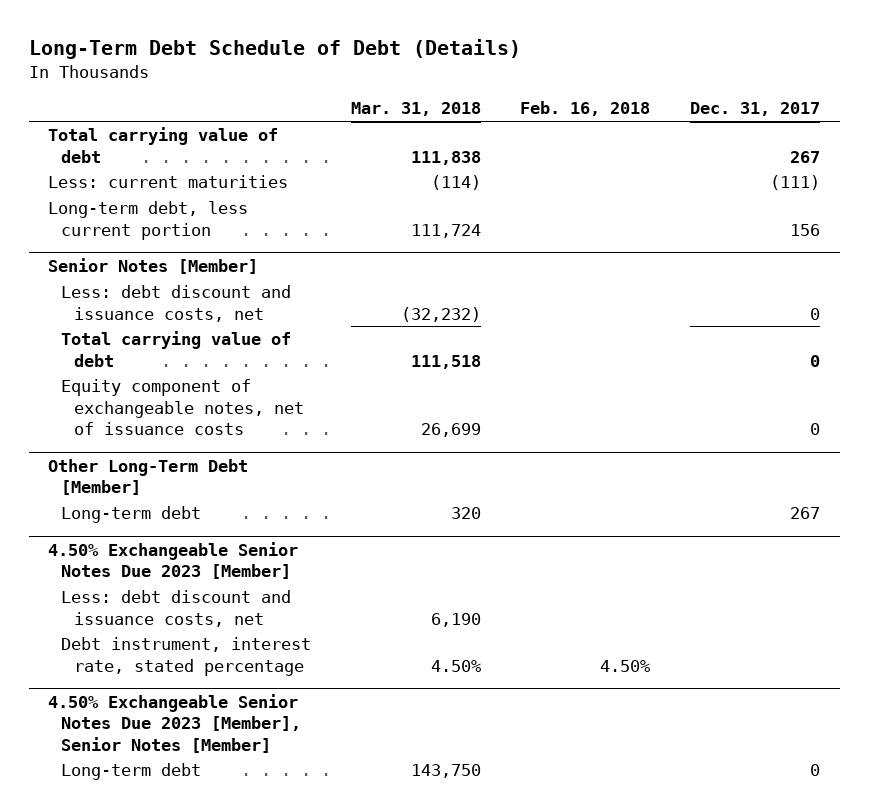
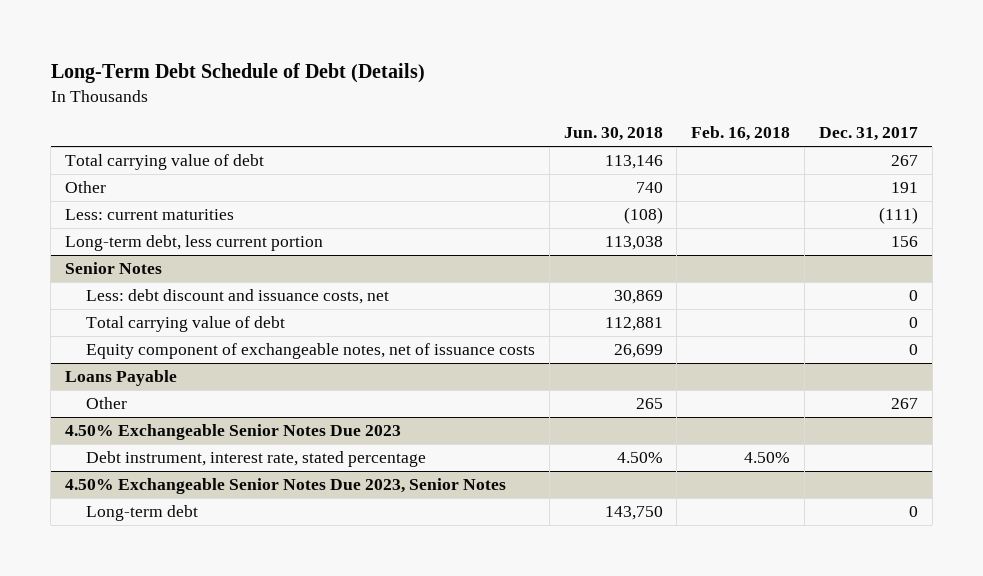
[350,102,481,117] Mar. 31, 2018 -> none
none -> [563,127,663,142] Jun. 30, 2018
none -> [65,181,107,194] Other
[48,257,259,274] Senior Notes [Member] -> [65,262,163,275] Senior Notes
[48,458,249,496] Other Long-Term Debt [Member] -> none
[61,590,292,627] Less: debt discount and issuance costs, net -> none
none -> [65,370,178,387] Loans Payable
[61,506,202,524] Long-term debt -> [85,397,127,410] Other
[48,541,299,580] 4.50% Exchangeable Senior Notes Due 2023 [Member] -> [65,424,402,441] 4.50% Exchangeable Senior Notes Due 2023
[48,693,302,753] 4.50% Exchangeable Senior Notes Due 2023 [Member], Senior Notes [Member] -> [65,478,507,495] 4.50% Exchangeable Senior Notes Due 2023, Senior Notes

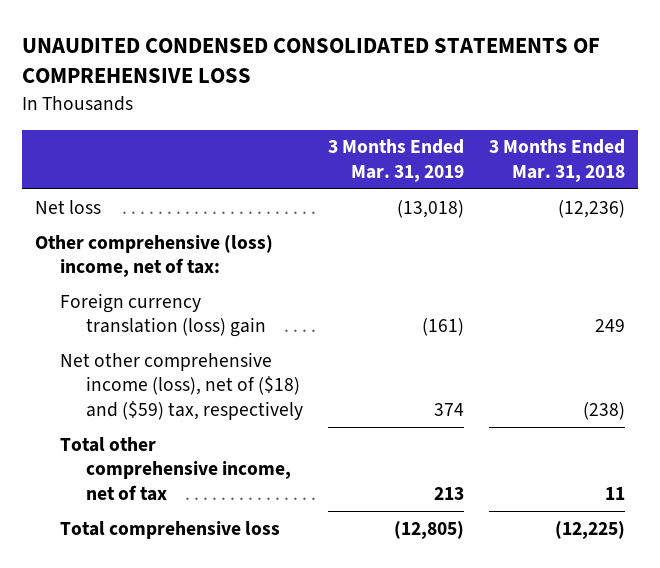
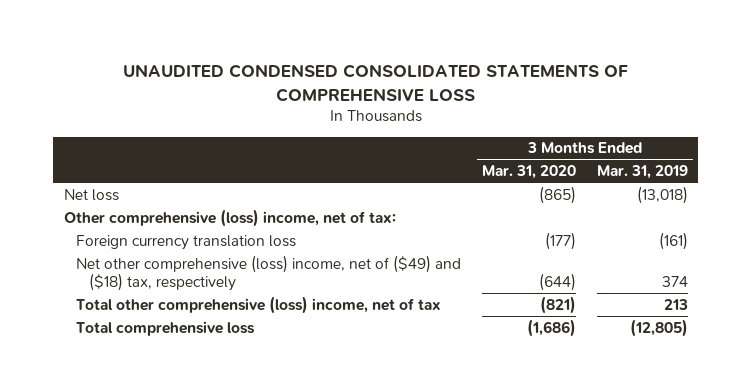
[489,139,626,182] 3 Months Ended Mar. 31, 2018 -> none
none -> [482,165,577,180] Mar. 31, 2020
[60,292,267,338] Foreign currency translation (loss) gain -> [76,234,297,250] Foreign currency translation loss
[60,351,304,420] Net other comprehensive income (loss), net of ($18) and ($59) tax, respectively -> [76,254,462,291] Net other comprehensive (loss) income, net of ($49) and ($18) tax, respectively
[60,436,292,501] Total other comprehensive income, net of tax -> [76,295,442,314] Total other comprehensive (loss) income, net of tax

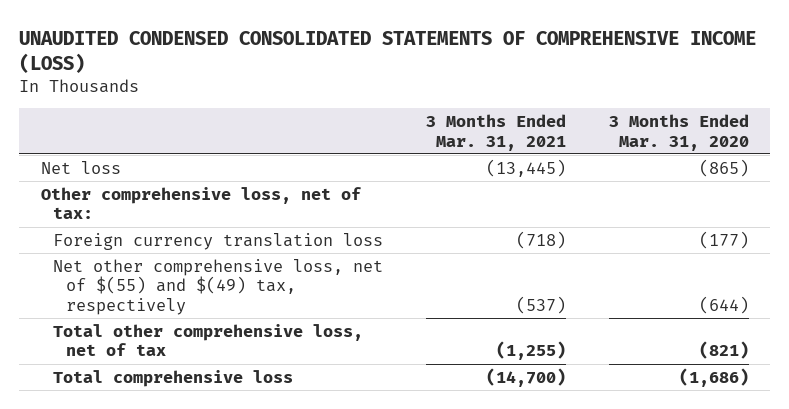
[122,64,628,102] UNAUDITED CONDENSED CONSOLIDATED STATEMENTS OF COMPREHENSIVE LOSS -> [19,30,757,73] UNAUDITED CONDENSED CONSOLIDATED STATEMENTS OF COMPREHENSIVE INCOME (LOSS)
[596,165,688,180] Mar. 31, 2019 -> none
none -> [426,113,567,151] 3 Months Ended Mar. 31, 2021
[63,208,396,227] Other comprehensive (loss) income, net of tax: -> [40,186,361,220] Other comprehensive loss, net of tax:
[76,254,462,291] Net other comprehensive (loss) income, net of ($49) and ($18) tax, respectively -> [53,258,384,316] Net other comprehensive loss, net of $(55) and $(49) tax, respectively
[76,295,442,314] Total other comprehensive (loss) income, net of tax -> [53,323,364,357] Total other comprehensive loss, net of tax

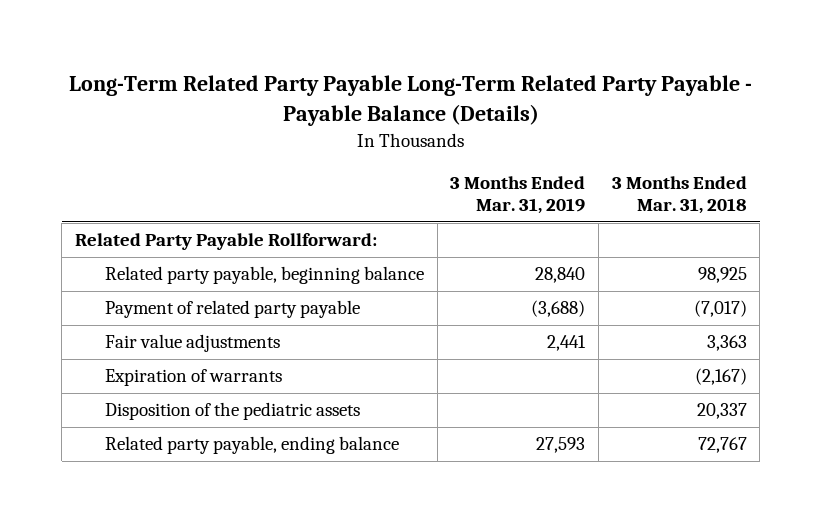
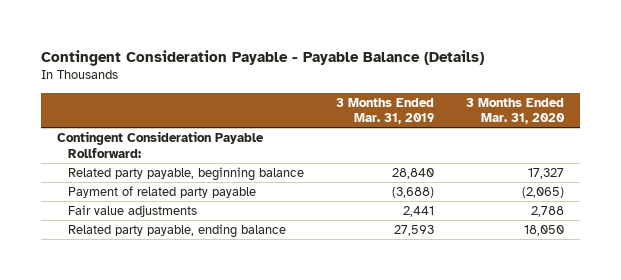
[68,75,752,126] Long-Term Related Party Payable Long-Term Related Party Payable - Payable Balance (Details) -> [41,49,485,66] Contingent Consideration Payable - Payable Balance (Details)
[611,176,747,215] 3 Months Ended Mar. 31, 2018 -> none
none -> [466,97,566,125] 3 Months Ended Mar. 31, 2020
[74,233,377,251] Related Party Payable Rollforward: -> [57,131,265,158] Contingent Consideration Payable Rollforward:
[104,369,282,387] Expiration of warrants -> none
[104,402,360,421] Disposition of the pediatric assets -> none

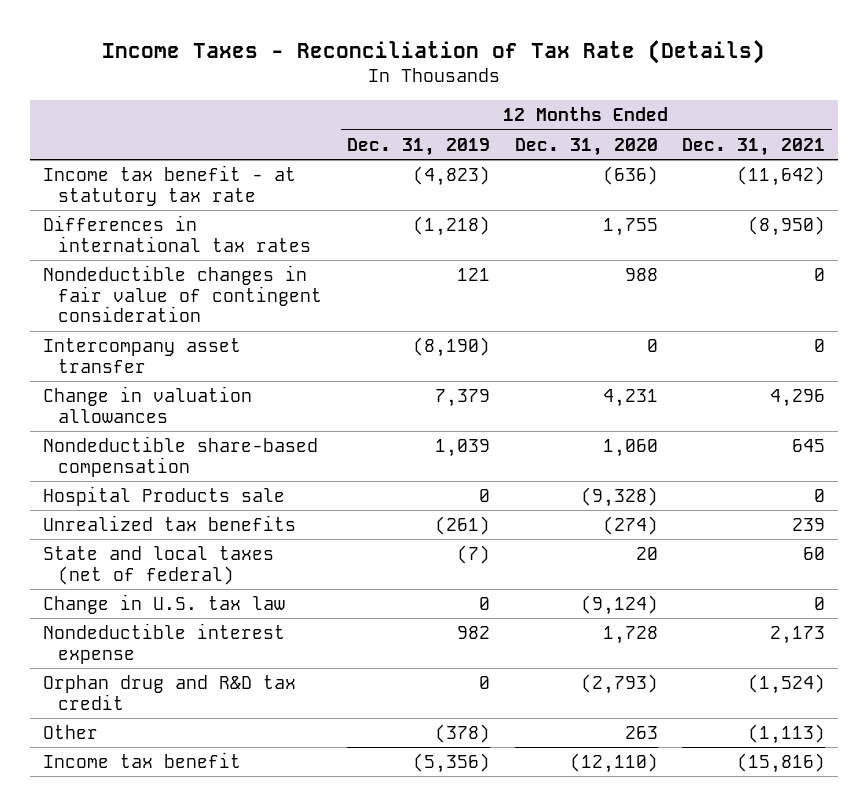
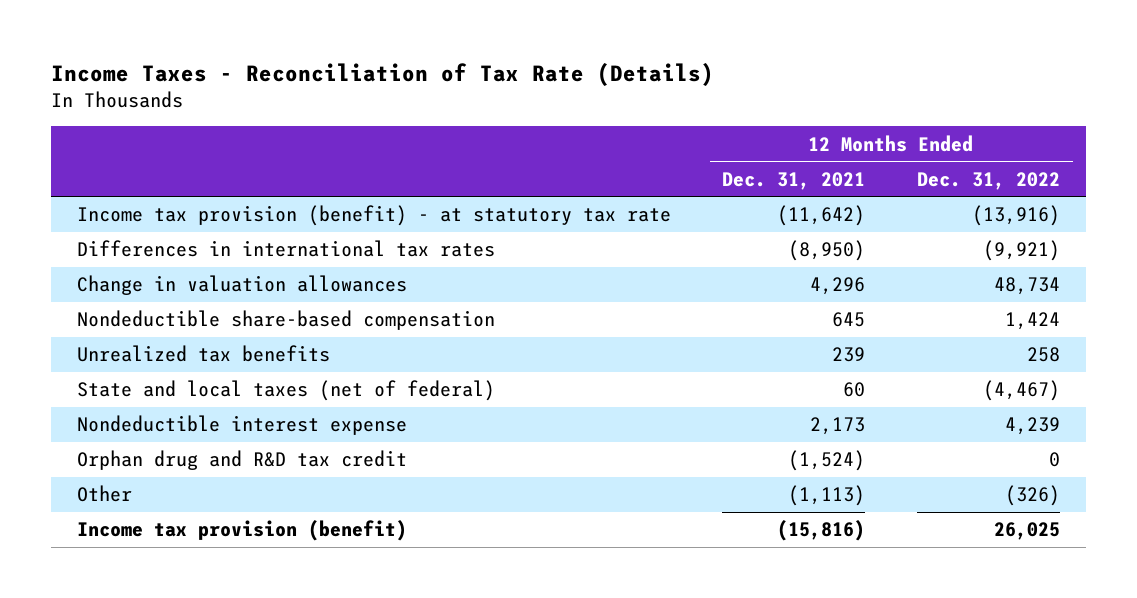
[346,137,490,156] Dec. 31, 2019 -> none
[514,137,658,156] Dec. 31, 2020 -> none
none -> [916,171,1060,190] Dec. 31, 2022
[42,164,296,206] Income tax benefit - at statutory tax rate -> [76,205,671,227] Income tax provision (benefit) - at statutory tax rate
[42,264,323,323] Nondeductible changes in fair value of contingent consideration -> none
[42,337,241,373] Intercompany asset transfer -> none
[42,485,285,506] Hospital Products sale -> none
[42,593,285,614] Change in U.S. tax law -> none
[42,751,241,768] Income tax benefit -> [76,520,407,542] Income tax provision (benefit)

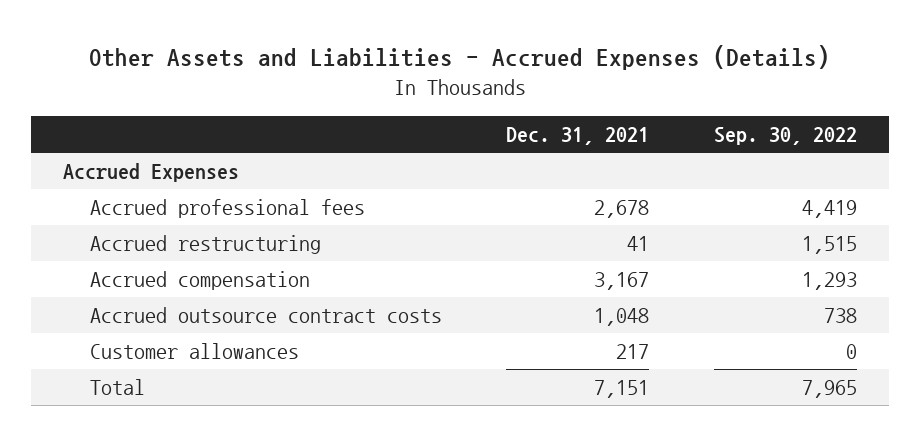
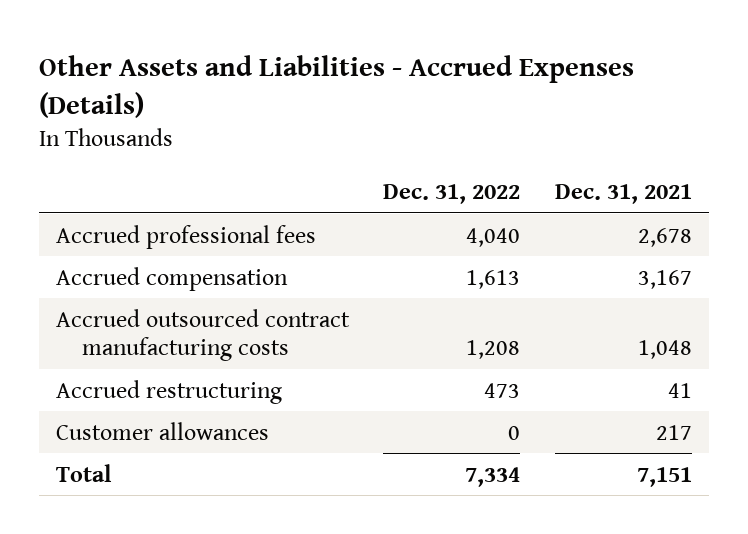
[713,126,857,145] Sep. 30, 2022 -> none
none -> [383,184,521,205] Dec. 31, 2022
[63,163,240,183] Accrued Expenses -> none
[89,307,442,324] Accrued outsource contract costs -> [56,308,351,362] Accrued outsourced contract manufacturing costs
[89,235,321,255] Accrued restructuring -> [56,379,283,404] Accrued restructuring

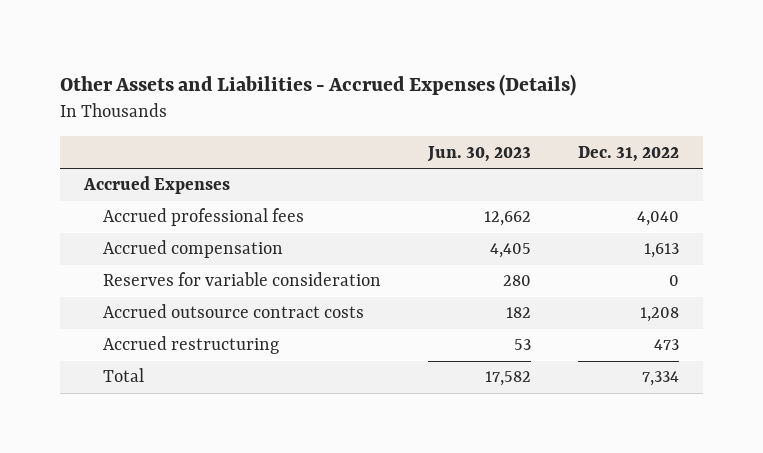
[554,184,692,205] Dec. 31, 2021 -> none
none -> [427,145,532,162] Jun. 30, 2023
none -> [82,176,230,195] Accrued Expenses
none -> [103,272,382,287] Reserves for variable consideration
[56,308,351,362] Accrued outsourced contract manufacturing costs -> [103,304,365,319] Accrued outsource contract costs
[56,421,270,440] Customer allowances -> none

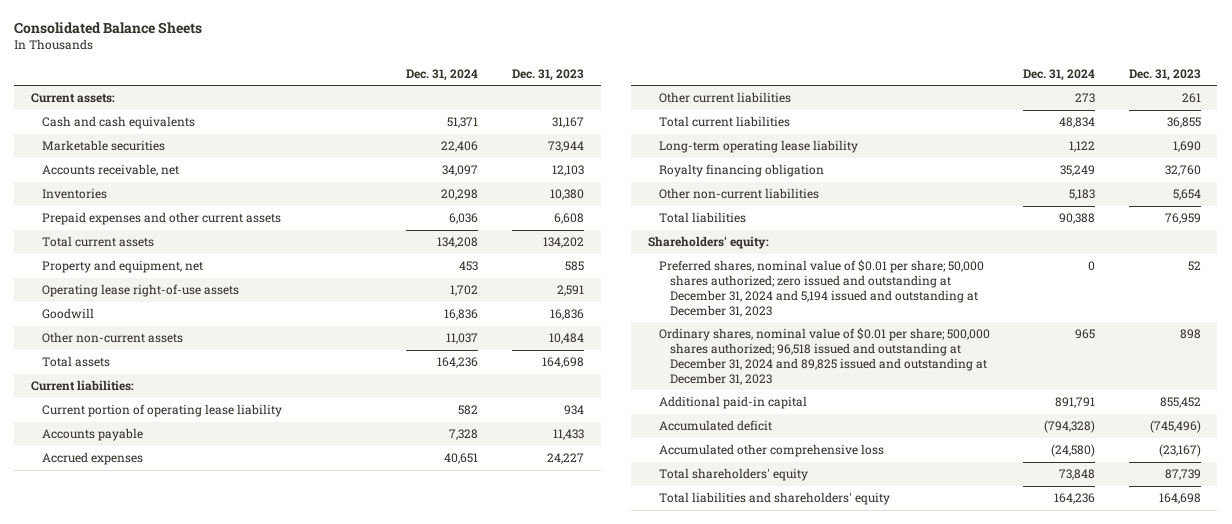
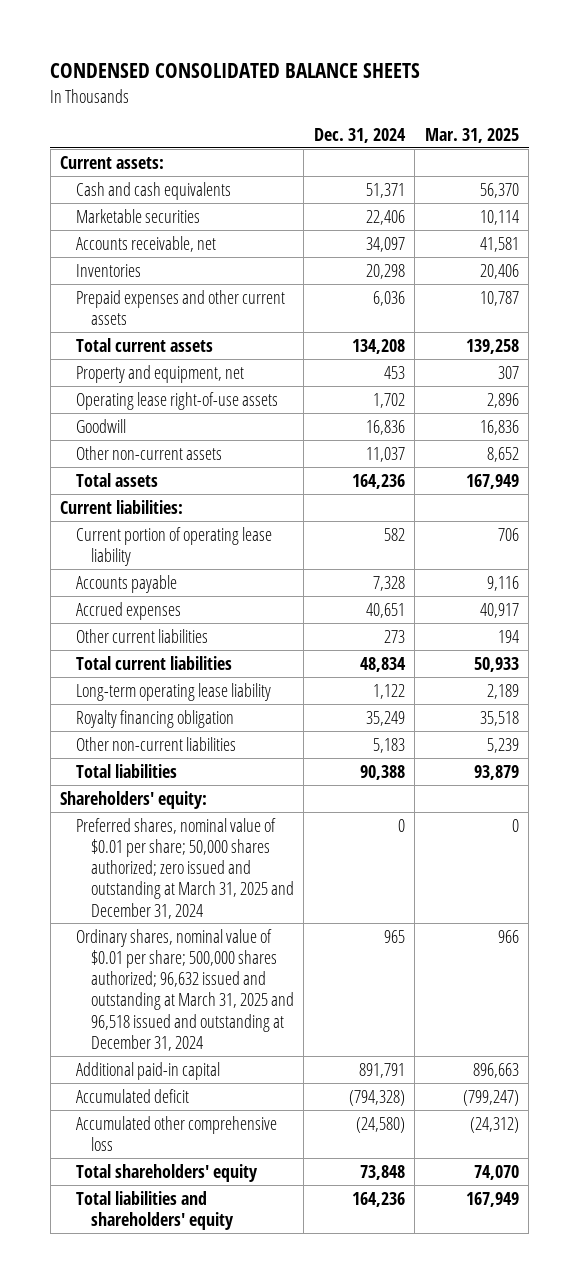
[14,22,203,35] Consolidated Balance Sheets -> [50,63,421,79] CONDENSED CONSOLIDATED BALANCE SHEETS
[511,68,584,81] Dec. 31, 2023 -> none
none -> [424,127,519,143] Mar. 31, 2025
[658,260,984,317] Preferred shares, nominal value of $0.01 per share; 50,000 shares authorized; zero issued and outstanding at December 31, 2024 and 5,194 issued and outstanding at December 31, 2023 -> [75,817,294,919] Preferred shares, nominal value of $0.01 per share; 50,000 shares authorized; zero issued and outstanding at March 31, 2025 and December 31, 2024
[658,328,990,385] Ordinary shares, nominal value of $0.01 per share; 500,000 shares authorized; 96,518 issued and outstanding at December 31, 2024 and 89,825 issued and outstanding at December 31, 2023 -> [75,928,294,1051] Ordinary shares, nominal value of $0.01 per share; 500,000 shares authorized; 96,632 issued and outstanding at March 31, 2025 and 96,518 issued and outstanding at December 31, 2024

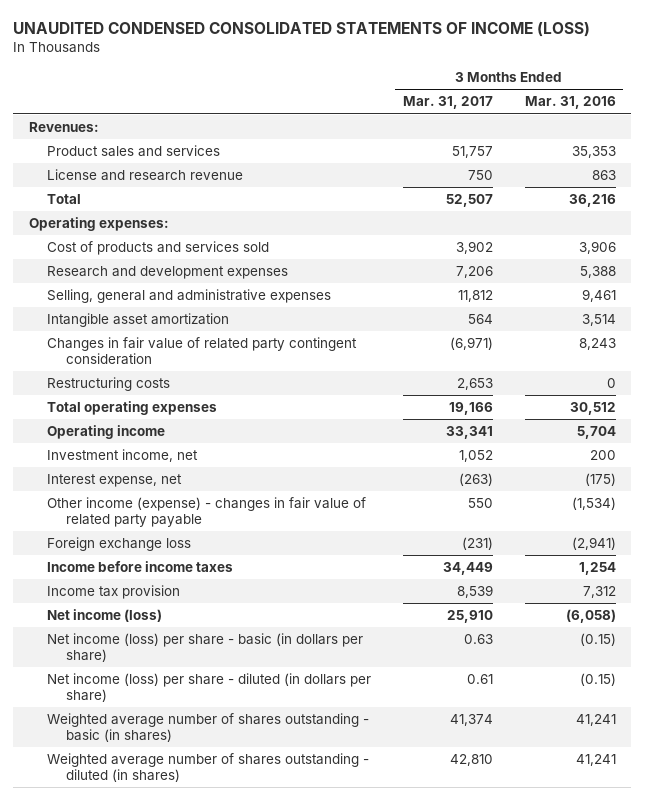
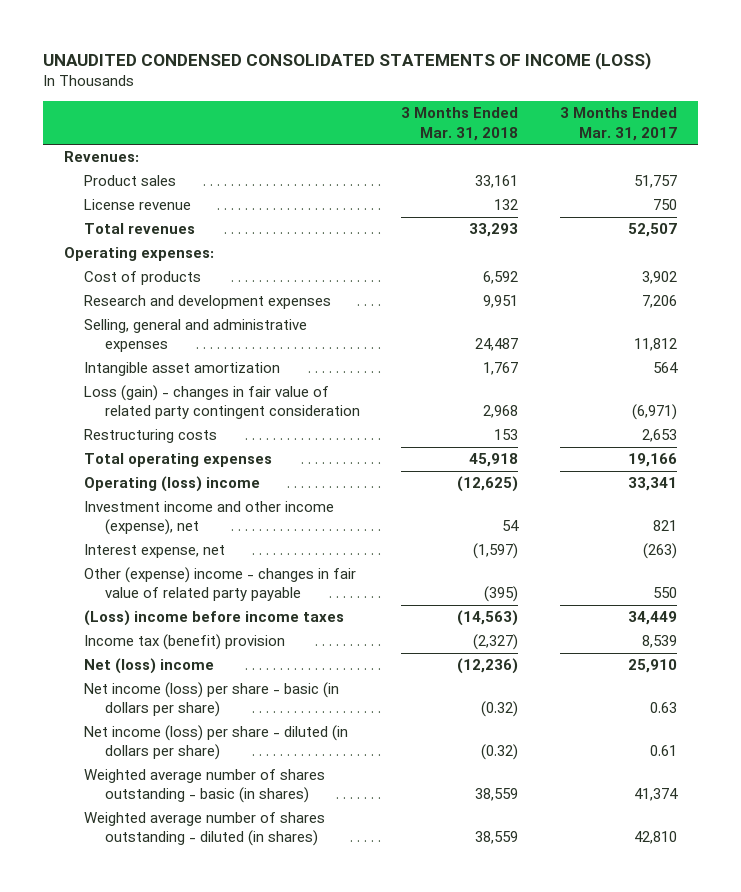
[524,96,616,110] Mar. 31, 2016 -> none
none -> [401,107,519,141] 3 Months Ended Mar. 31, 2018
[47,144,221,157] Product sales and services -> [84,175,177,187] Product sales
[47,168,244,181] License and research revenue -> [84,199,192,211] License revenue
[47,193,82,204] Total -> [84,223,196,235] Total revenues
[47,240,270,255] Cost of products and services sold -> [84,271,202,286] Cost of products
[47,336,358,366] Changes in fair value of related party contingent consideration -> [84,385,360,420] Loss (gain) - changes in fair value of related party contingent consideration
[47,424,166,439] Operating income -> [84,476,261,493] Operating (loss) income
[47,448,199,462] Investment income, net -> [84,501,335,536] Investment income and other income (expense), net
[458,449,493,462] 1,052 -> [653,520,678,532] 821
[47,536,192,551] Foreign exchange loss -> none
[47,496,367,528] Other income (expense) - changes in fair value of related party payable -> [84,567,357,602] Other (expense) income - changes in fair value of related party payable
[47,560,234,572] Income before income taxes -> [84,610,345,627] (Loss) income before income taxes
[47,584,181,599] Income tax provision -> [84,634,286,651] Income tax (benefit) provision
[47,608,163,622] Net income (loss) -> [84,658,215,675] Net (loss) income

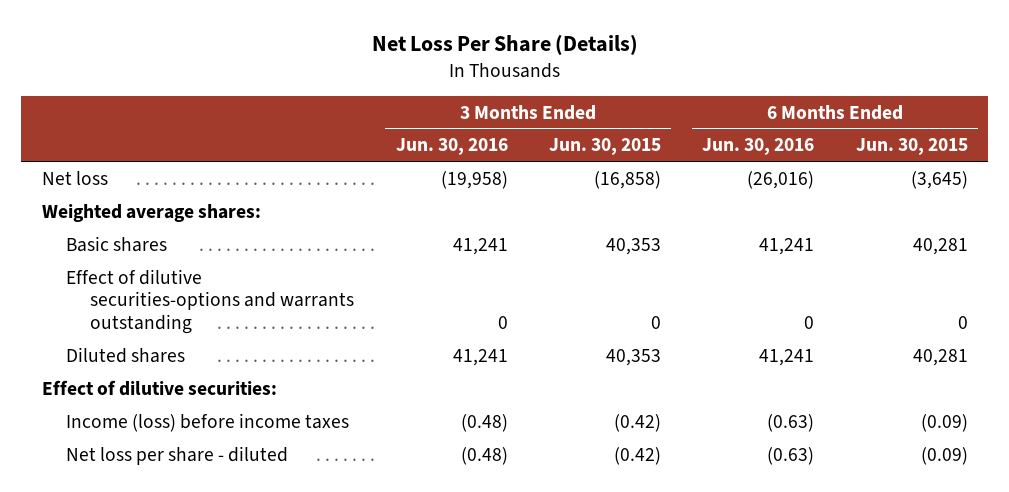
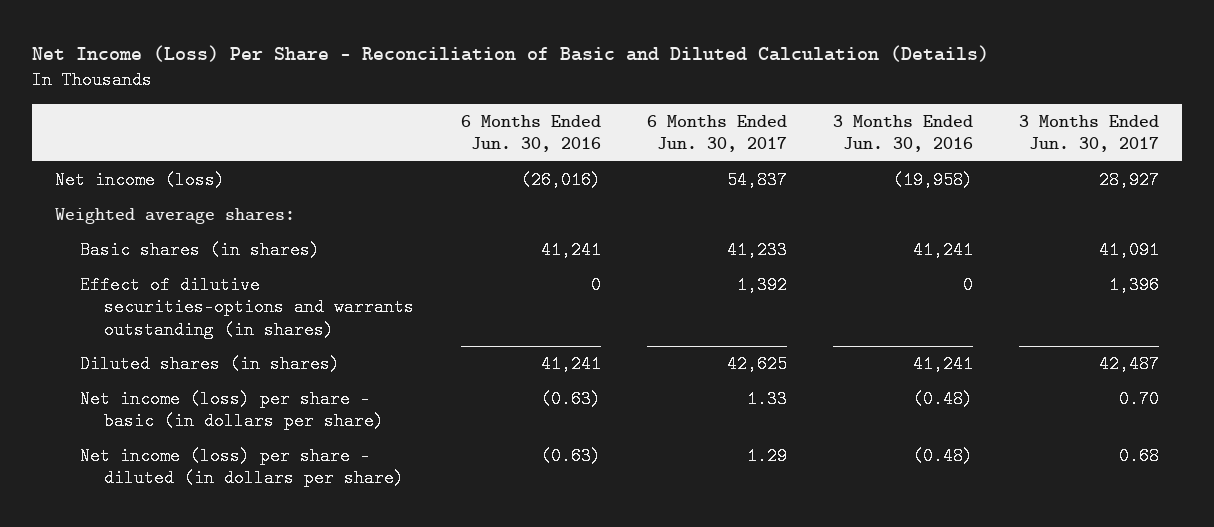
[371,33,638,55] Net Loss Per Share (Details) -> [31,45,989,63] Net Income (Loss) Per Share - Reconciliation of Basic and Diluted Calculation (Details)
[548,138,661,156] Jun. 30, 2015 -> none
[855,138,968,156] Jun. 30, 2015 -> none
none -> [646,114,787,152] 6 Months Ended Jun. 30, 2017
none -> [1019,114,1160,152] 3 Months Ended Jun. 30, 2017
[41,170,108,185] Net loss -> [54,171,225,190] Net income (loss)
[41,379,277,396] Effect of dilutive securities: -> none
[65,235,167,252] Basic shares -> [79,241,320,260] Basic shares (in shares)
[65,268,355,335] Effect of dilutive securities-options and warrants outstanding -> [79,276,415,339] Effect of dilutive securities-options and warrants outstanding (in shares)
[65,346,185,363] Diluted shares -> [79,355,340,374] Diluted shares (in shares)
[65,412,349,432] Income (loss) before income taxes -> [79,390,385,431] Net income (loss) per share - basic (in dollars per share)
[65,445,288,465] Net loss per share - diluted -> [79,447,405,488] Net income (loss) per share - diluted (in dollars per share)

